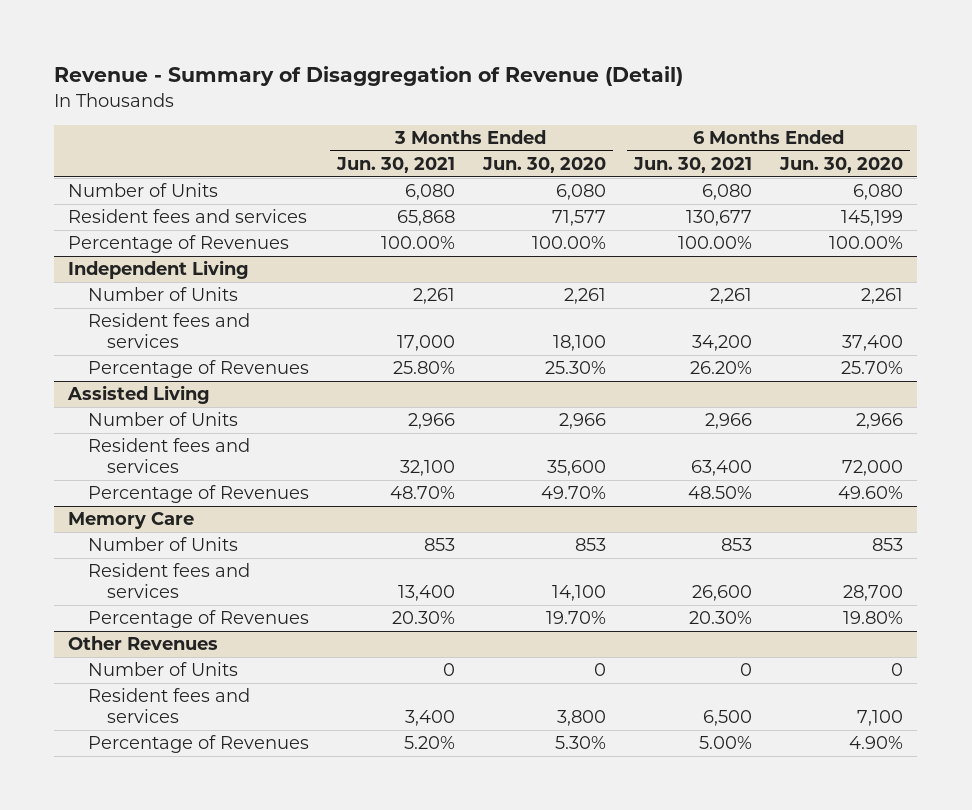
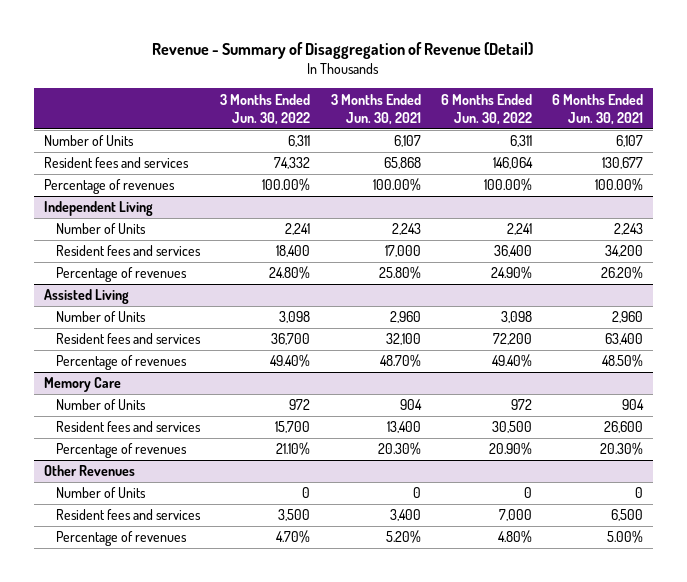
[481,157,606,174] Jun. 30, 2020 -> none
[779,157,904,174] Jun. 30, 2020 -> none
none -> [220,93,311,125] 3 Months Ended Jun. 30, 2022
none -> [440,93,532,125] 6 Months Ended Jun. 30, 2022
[404,184,455,201] 6,080 -> [393,135,421,148] 6,107
[702,184,753,201] 6,080 -> [616,135,644,148] 6,107
[68,235,290,254] Percentage of Revenues -> [43,179,175,195] Percentage of revenues
[412,288,455,305] 2,261 -> [391,223,421,236] 2,243
[710,288,753,305] 2,261 -> [614,223,644,236] 2,243
[87,360,309,379] Percentage of Revenues -> [56,267,188,283] Percentage of revenues
[407,413,455,430] 2,966 -> [389,311,421,324] 2,960
[705,413,753,430] 2,966 -> [612,311,644,324] 2,960
[87,485,309,504] Percentage of Revenues -> [56,355,188,371] Percentage of revenues
[423,538,455,552] 853 -> [399,399,422,411] 904
[721,538,753,552] 853 -> [622,399,645,411] 904
[87,610,309,629] Percentage of Revenues -> [56,443,188,459] Percentage of revenues
[87,735,309,754] Percentage of Revenues -> [56,531,188,547] Percentage of revenues

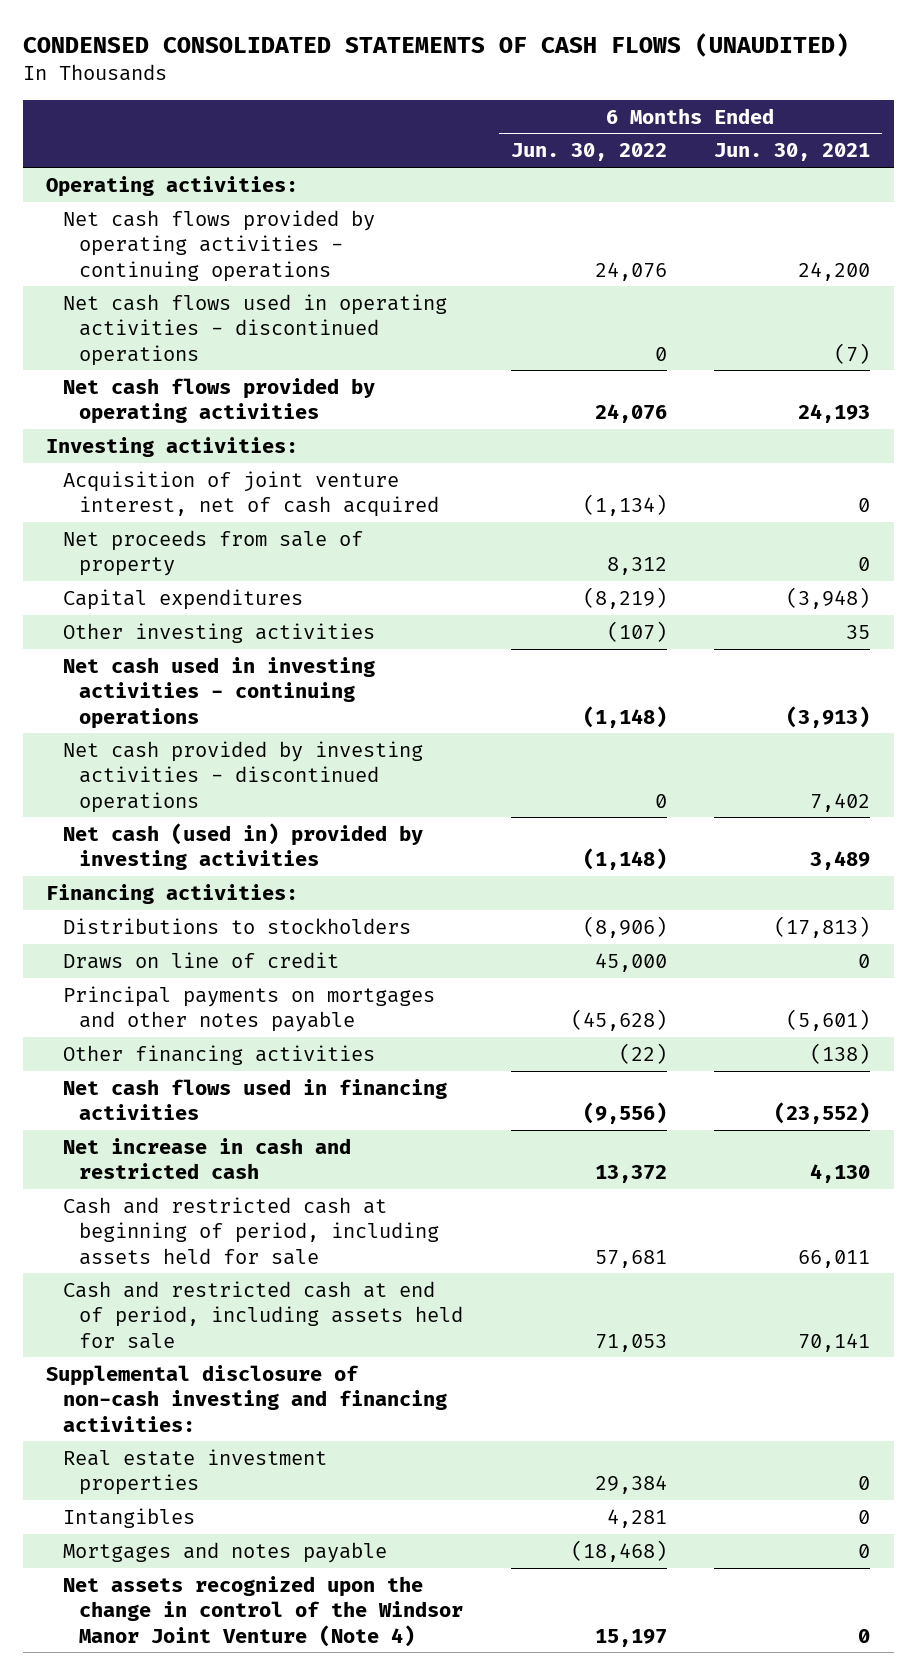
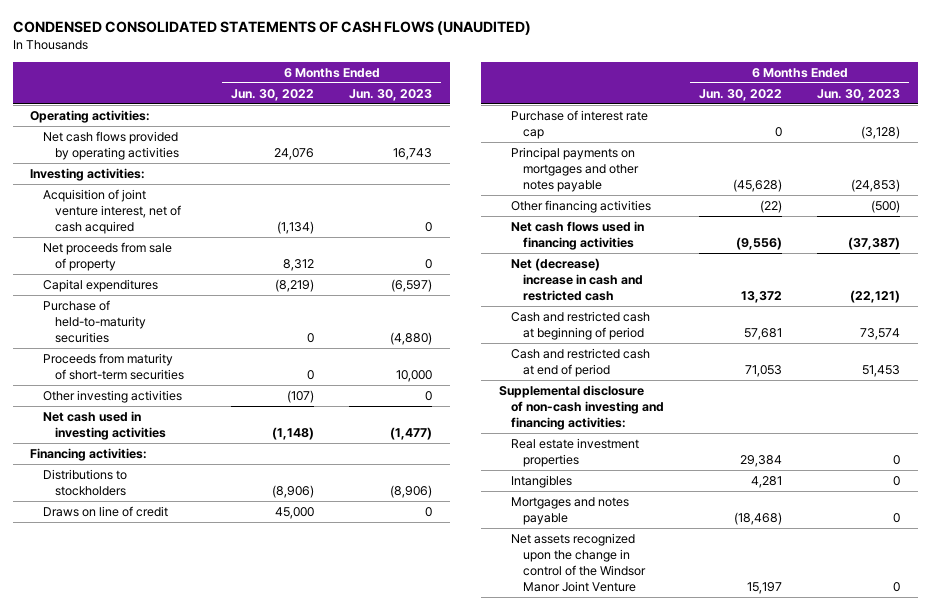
[713,143,870,162] Jun. 30, 2021 -> none
none -> [349,88,433,101] Jun. 30, 2023
[62,209,375,282] Net cash flows provided by operating activities - continuing operations -> none
[62,293,447,366] Net cash flows used in operating activities - discontinued operations -> none
none -> [42,299,147,344] Purchase of held-to-maturity securities
none -> [42,352,185,381] Proceeds from maturity of short-term securities
[62,656,375,729] Net cash used in investing activities - continuing operations -> none
[62,740,423,813] Net cash provided by investing activities - discontinued operations -> none
[62,822,423,871] Net cash (used in) provided by investing activities -> [42,410,167,441] Net cash used in investing activities
none -> [510,109,648,140] Purchase of interest rate cap
[62,1137,351,1180] Net increase in cash and restricted cash -> [510,257,644,302] Net (decrease) increase in cash and restricted cash
[62,1196,440,1265] Cash and restricted cash at beginning of period, including assets held for sale -> [510,310,650,341] Cash and restricted cash at beginning of period
[62,1280,464,1349] Cash and restricted cash at end of period, including assets held for sale -> [510,347,650,378] Cash and restricted cash at end of period
[62,1575,464,1647] Net assets recognized upon the change in control of the Windsor Manor Joint Venture (Note 4) -> [510,532,647,593] Net assets recognized upon the change in control of the Windsor Manor Joint Venture

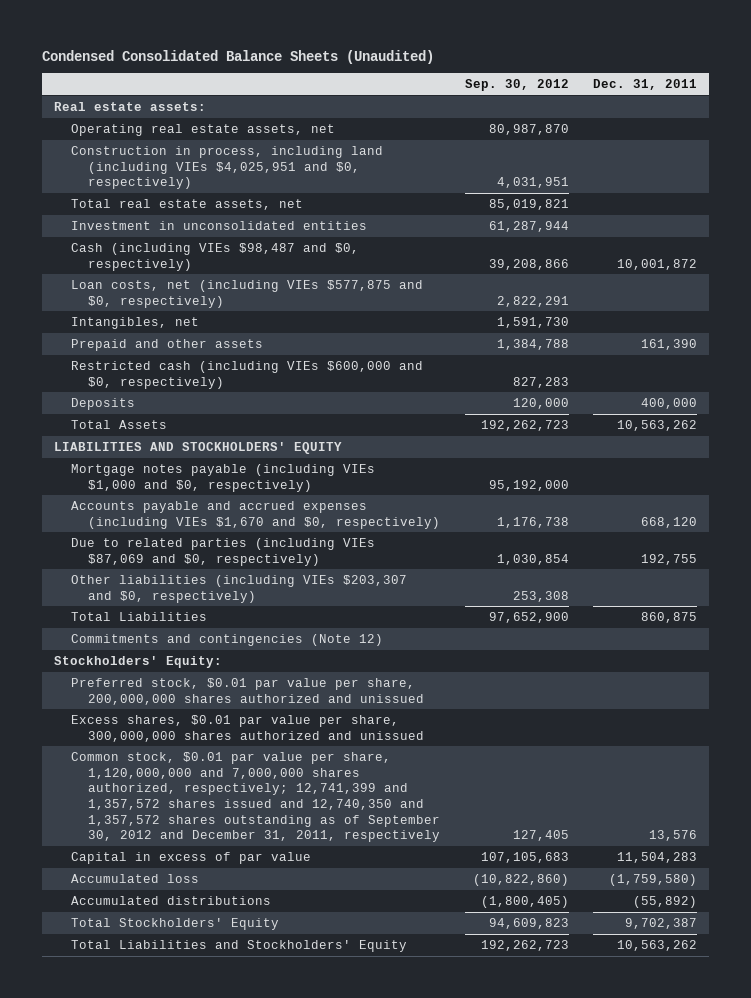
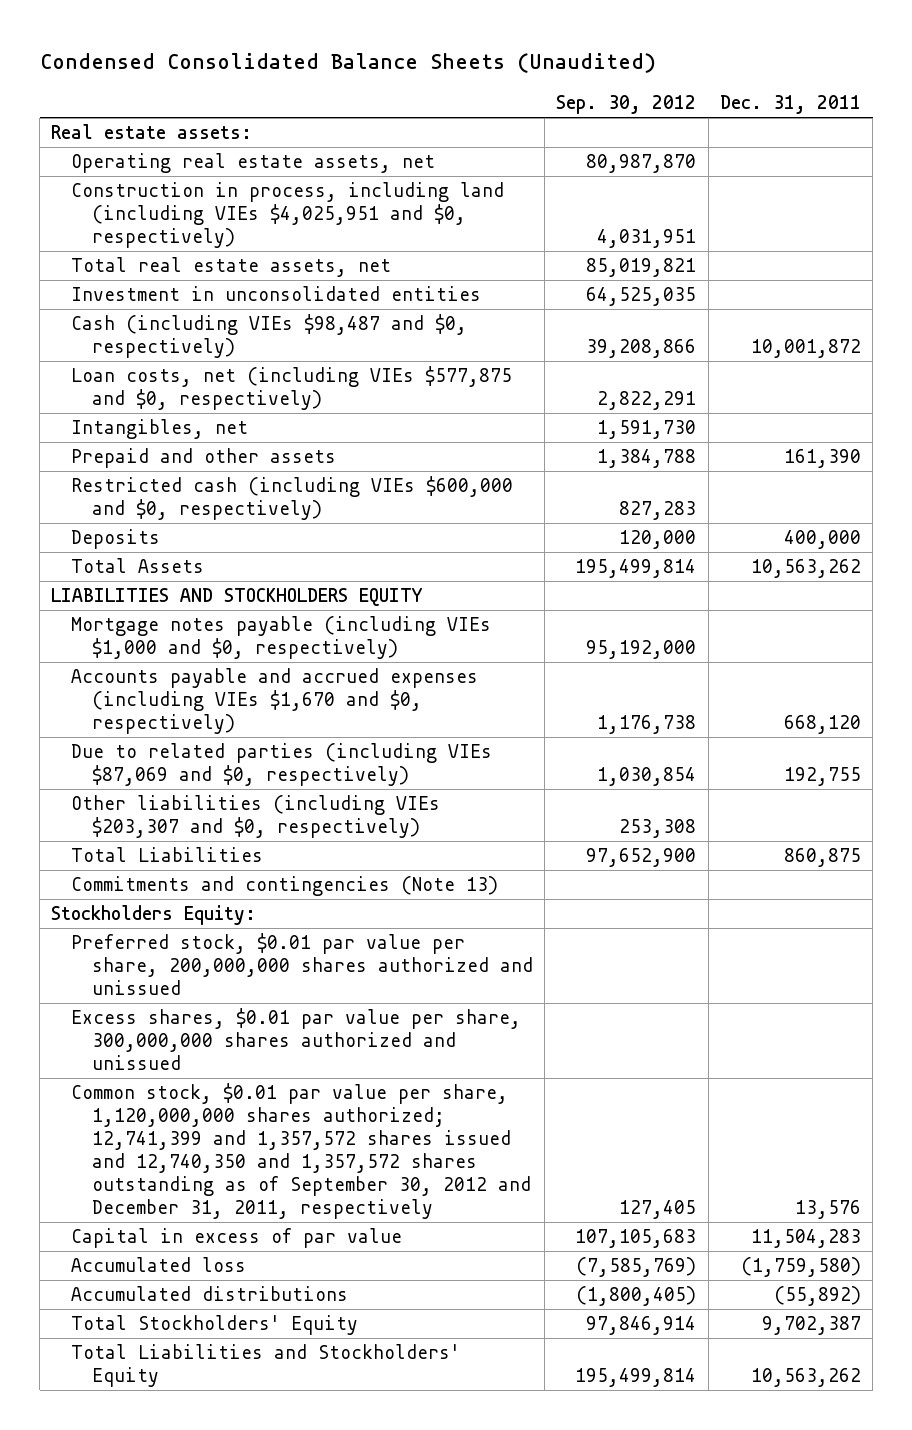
[488,220,569,232] 61,287,944 -> [586,287,697,307] 64,525,035
[480,419,569,431] 192,262,723 -> [575,559,697,579] 195,499,814
[53,441,342,454] LIABILITIES AND STOCKHOLDERS' EQUITY -> [51,588,424,607] LIABILITIES AND STOCKHOLDERS EQUITY
[71,633,384,646] Commitments and contingencies (Note 12) -> [71,876,499,897] Commitments and contingencies (Note 13)
[53,655,222,668] Stockholders' Equity: -> [51,905,257,926] Stockholders Equity:
[71,751,441,843] Common stock, $0.01 par value per share, 1,120,000,000 and 7,000,000 shares authorized, respectively; 12,741,399 and 1,357,572 shares issued and 12,740,350 and 1,357,572 shares outstanding as of September 30, 2012 and December 31, 2011, respectively -> [71,1083,531,1219] Common stock, $0.01 par value per share, 1,120,000,000 shares authorized; 12,741,399 and 1,357,572 shares issued and 12,740,350 and 1,357,572 shares outstanding as of September 30, 2012 and December 31, 2011, respectively
[472,873,569,886] (10,822,860) -> [576,1257,697,1278] (7,585,769)
[488,917,569,929] 94,609,823 -> [586,1316,697,1336] 97,846,914
[480,939,569,951] 192,262,723 -> [575,1368,697,1388] 195,499,814

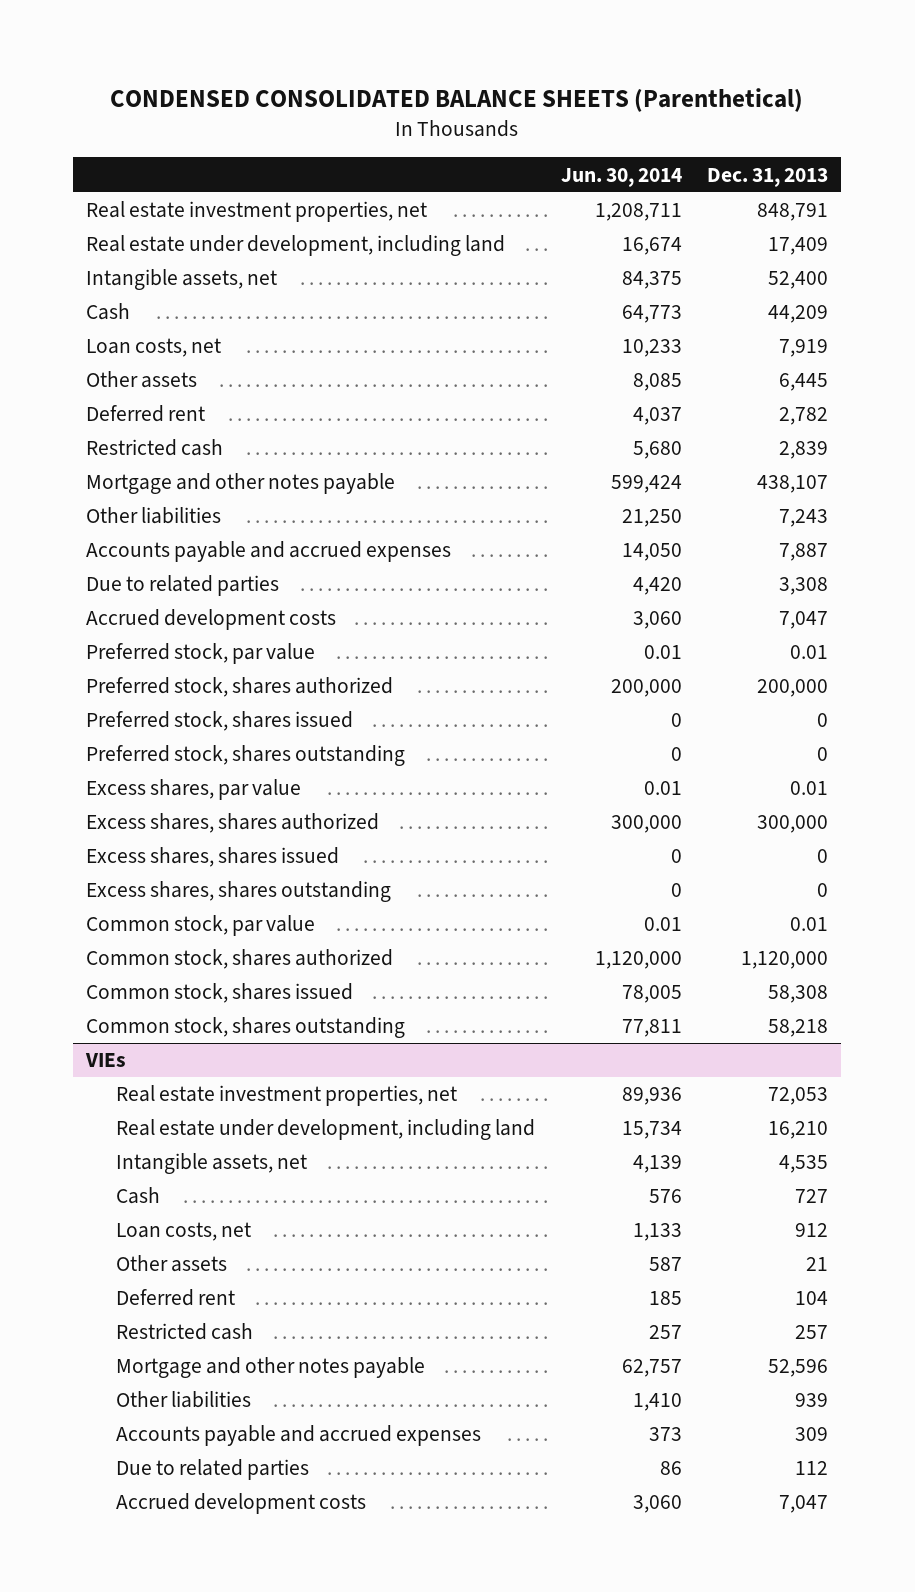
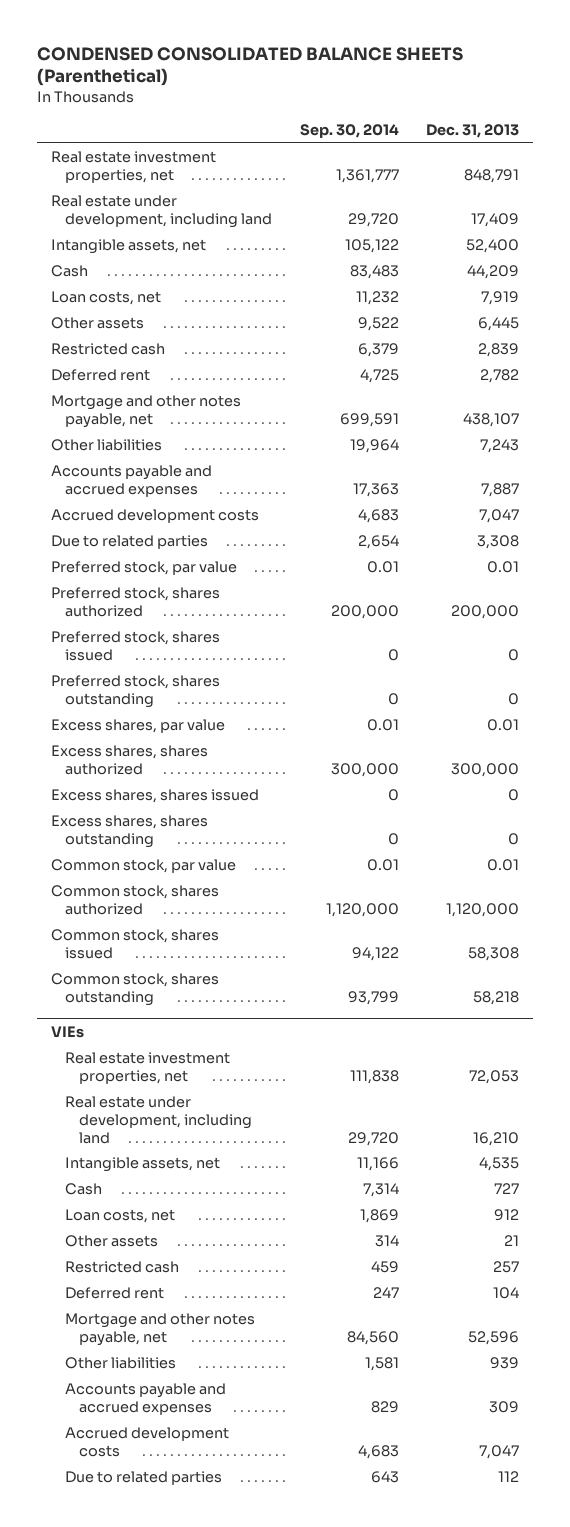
[560,167,682,187] Jun. 30, 2014 -> none
none -> [299,124,399,139] Sep. 30, 2014
[86,405,206,423] Deferred rent -> [50,369,150,382] Deferred rent
[86,473,396,495] Mortgage and other notes payable -> [50,395,241,429] Mortgage and other notes payable, net
[86,575,280,597] Due to related parties -> [50,535,208,550] Due to related parties
[115,1289,235,1307] Deferred rent -> [65,1287,165,1300] Deferred rent
[115,1357,425,1379] Mortgage and other notes payable -> [65,1313,256,1347] Mortgage and other notes payable, net
[115,1459,309,1481] Due to related parties -> [65,1471,223,1486] Due to related parties

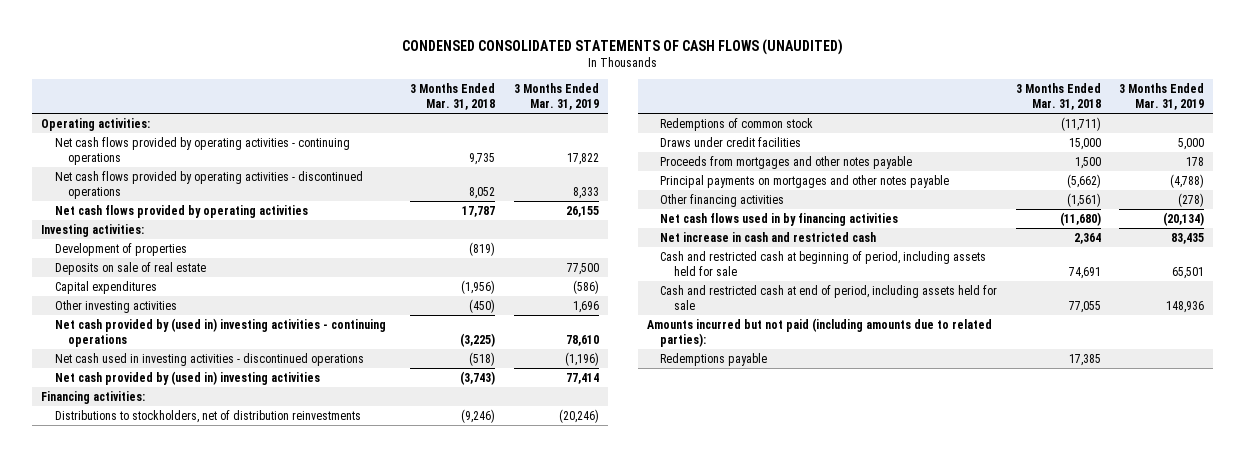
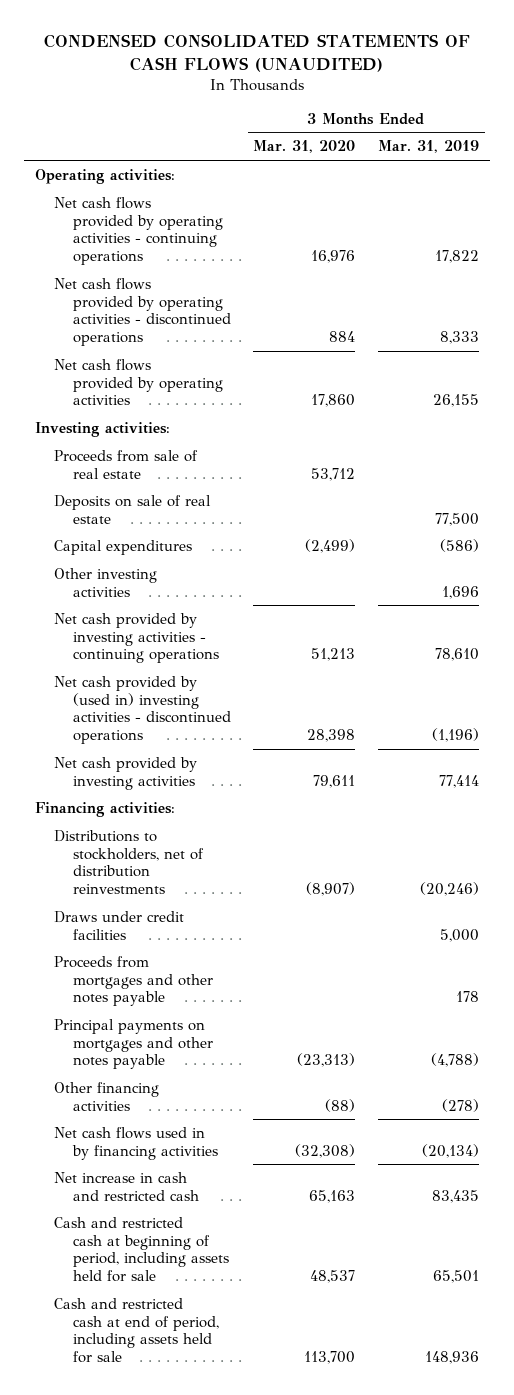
[410,83,496,110] 3 Months Ended Mar. 31, 2018 -> none
none -> [253,140,356,154] Mar. 31, 2020
[54,242,187,256] Development of properties -> none
none -> [54,449,199,479] Proceeds from sale of real estate
[54,317,386,347] Net cash provided by (used in) investing activities - continuing operations -> [54,612,219,664] Net cash provided by investing activities - continuing operations
[54,352,364,366] Net cash used in investing activities - discontinued operations -> [54,675,231,745] Net cash provided by (used in) investing activities - discontinued operations
[54,370,320,385] Net cash provided by (used in) investing activities -> [54,756,198,790] Net cash provided by investing activities
[660,117,814,131] Redemptions of common stock -> none
[646,317,992,347] Amounts incurred but not paid (including amounts due to related parties): -> none
[660,352,768,366] Redemptions payable -> none

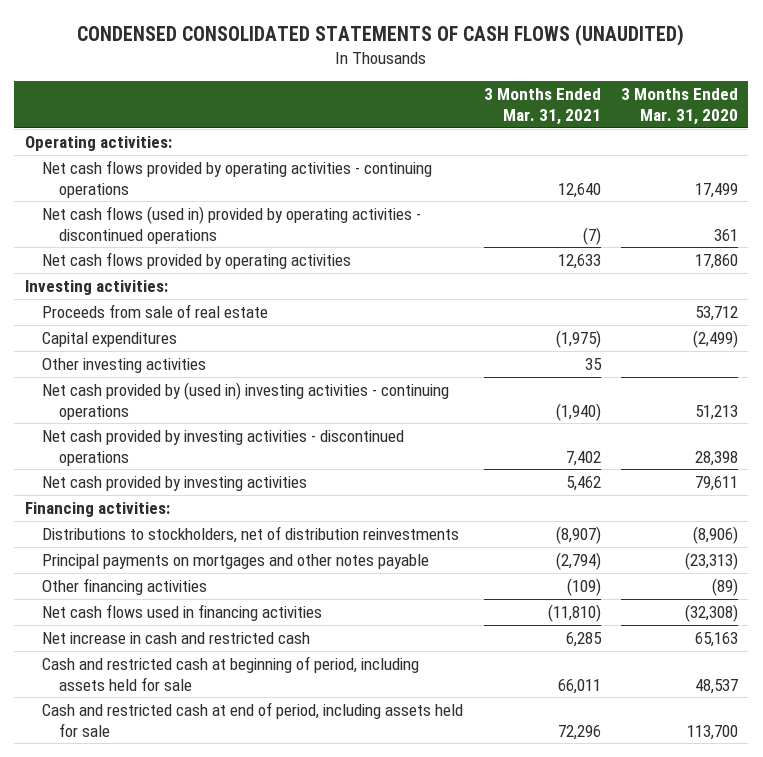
[377,140,479,154] Mar. 31, 2019 -> none
none -> [483,88,601,125] 3 Months Ended Mar. 31, 2021
[311,250,356,264] 16,976 -> [695,182,739,198] 17,499
[54,277,231,347] Net cash flows provided by operating activities - discontinued operations -> [41,205,421,244] Net cash flows (used in) provided by operating activities - discontinued operations
[329,331,356,343] 884 -> [714,228,739,241] 361
[54,494,212,524] Deposits on sale of real estate -> none
[54,612,219,664] Net cash provided by investing activities - continuing operations -> [41,381,449,420] Net cash provided by (used in) investing activities - continuing operations
[54,675,231,745] Net cash provided by (used in) investing activities - discontinued operations -> [41,429,404,466] Net cash provided by investing activities - discontinued operations
[54,910,185,940] Draws under credit facilities -> none
[54,955,213,1007] Proceeds from mortgages and other notes payable -> none
[306,882,356,897] (8,907) -> [693,525,739,544] (8,906)
[325,1098,356,1112] (88) -> [712,577,739,596] (89)
[54,1126,218,1160] Net cash flows used in by financing activities -> [41,603,322,621] Net cash flows used in financing activities

